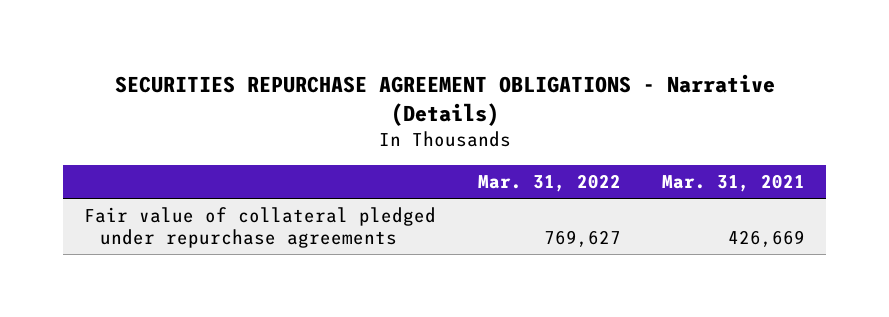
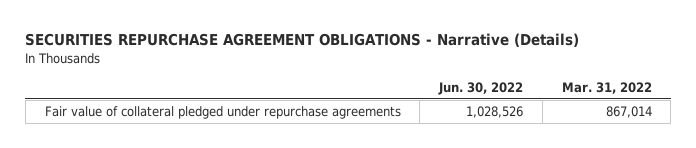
[662,173,806,192] Mar. 31, 2021 -> none
none -> [438,82,524,96] Jun. 30, 2022
[543,229,621,247] 769,627 -> [605,106,652,119] 867,014

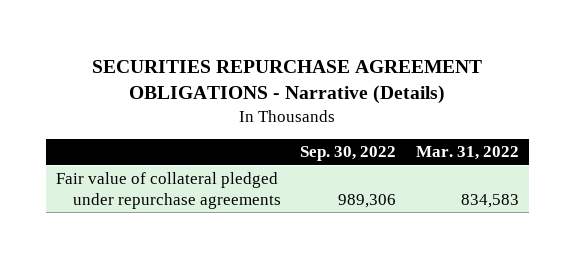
[438,82,524,96] Jun. 30, 2022 -> none
none -> [300,146,397,162] Sep. 30, 2022
[605,106,652,119] 867,014 -> [460,193,519,208] 834,583

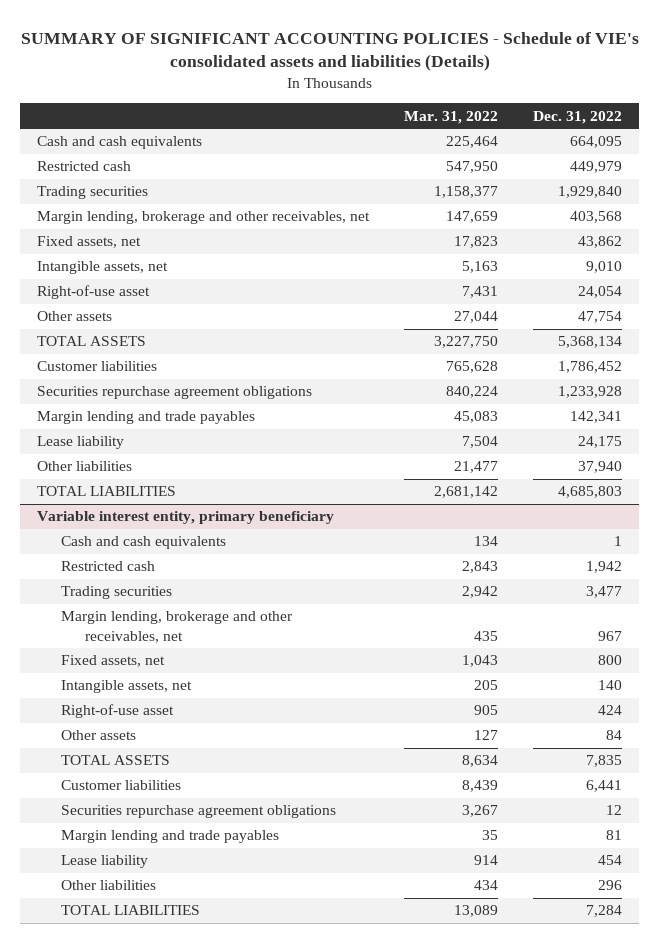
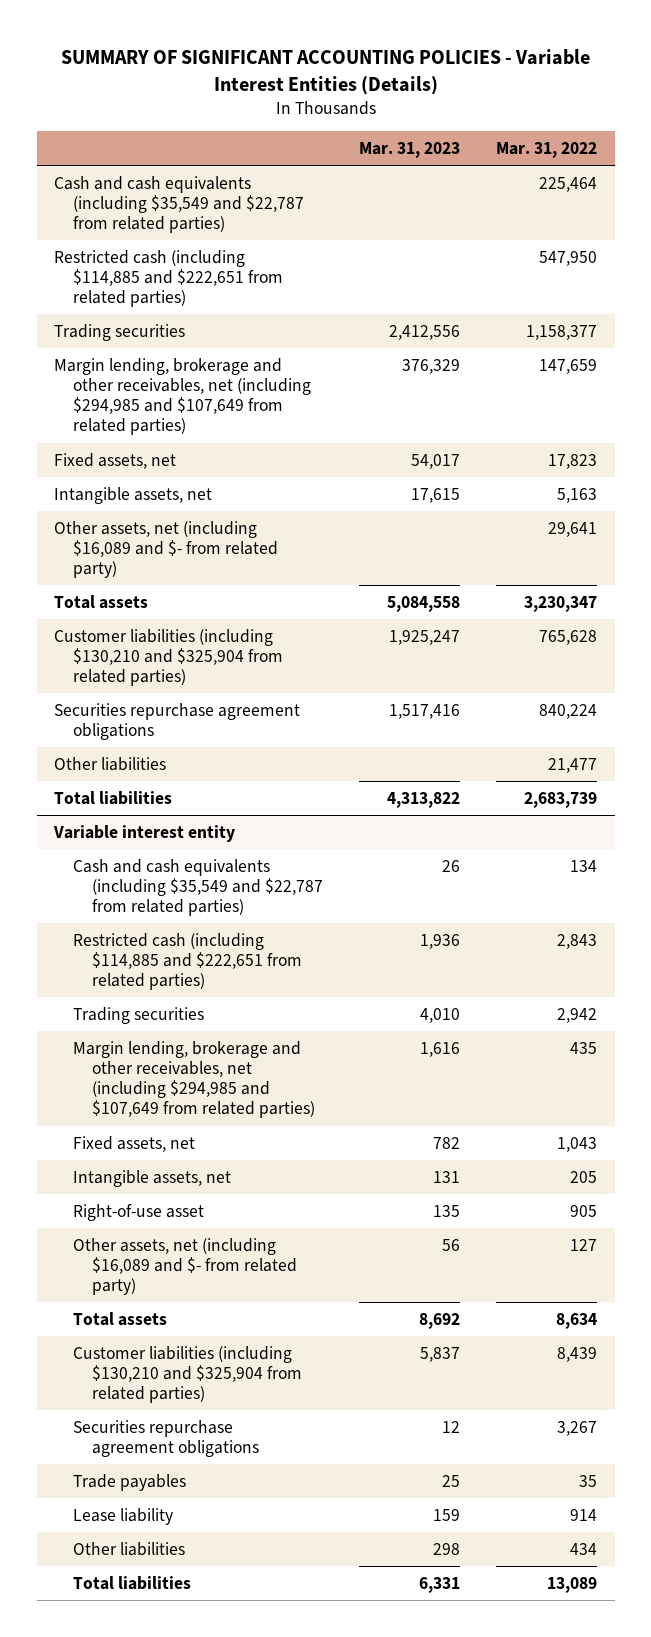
[20,31,639,72] SUMMARY OF SIGNIFICANT ACCOUNTING POLICIES - Schedule of VIE's consolidated assets and liabilities (Details) -> [60,48,590,95] SUMMARY OF SIGNIFICANT ACCOUNTING POLICIES - Variable Interest Entities (Details)
[532,110,622,124] Dec. 31, 2022 -> none
none -> [359,142,461,159] Mar. 31, 2023
[37,136,203,150] Cash and cash equivalents -> [54,175,305,234] Cash and cash equivalents (including $35,549 and $22,787 from related parties)
[37,161,132,172] Restricted cash -> [54,249,284,308] Restricted cash (including $114,885 and $222,651 from related parties)
[37,211,371,225] Margin lending, brokerage and other receivables, net -> [54,357,312,436] Margin lending, brokerage and other receivables, net (including $294,985 and $107,649 from related parties)
[37,285,151,300] Right-of-use asset -> none
[37,311,113,322] Other assets -> [54,520,279,579] Other assets, net (including $16,089 and $- from related party)
[454,311,499,324] 27,044 -> [547,521,597,537] 29,641
[37,336,147,347] TOTAL ASSETS -> [54,594,149,609] Total assets
[434,336,499,349] 3,227,750 -> [523,595,597,612] 3,230,347
[37,361,158,372] Customer liabilities -> [54,628,284,687] Customer liabilities (including $130,210 and $325,904 from related parties)
[37,411,256,425] Margin lending and trade payables -> none
[37,436,125,450] Lease liability -> none
[37,486,177,497] TOTAL LIABILITIES -> [54,790,173,805] Total liabilities
[434,486,499,499] 2,681,142 -> [523,791,597,808] 2,683,739
[37,511,335,525] Variable interest entity, primary beneficiary -> [53,824,236,842] Variable interest entity
[61,536,227,550] Cash and cash equivalents -> [73,858,324,917] Cash and cash equivalents (including $35,549 and $22,787 from related parties)
[61,561,156,572] Restricted cash -> [73,932,303,991] Restricted cash (including $114,885 and $222,651 from related parties)
[61,611,294,643] Margin lending, brokerage and other receivables, net -> [73,1040,316,1119] Margin lending, brokerage and other receivables, net (including $294,985 and $107,649 from related parties)
[61,730,137,741] Other assets -> [73,1237,298,1296] Other assets, net (including $16,089 and $- from related party)
[61,755,171,766] TOTAL ASSETS -> [73,1311,168,1326] Total assets
[61,780,182,791] Customer liabilities -> [73,1345,303,1404] Customer liabilities (including $130,210 and $325,904 from related parties)
[61,830,280,844] Margin lending and trade payables -> [73,1473,187,1491] Trade payables
[61,905,201,916] TOTAL LIABILITIES -> [73,1575,192,1590] Total liabilities

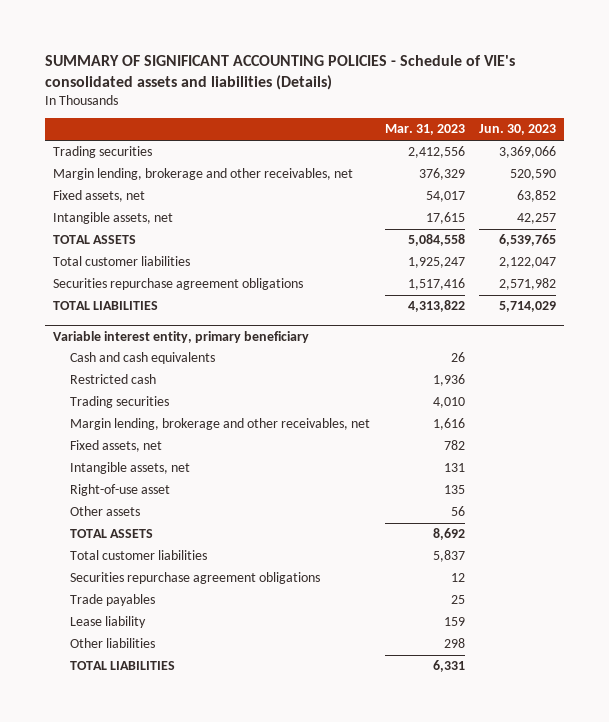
[60,48,590,95] SUMMARY OF SIGNIFICANT ACCOUNTING POLICIES - Variable Interest Entities (Details) -> [45,54,516,90] SUMMARY OF SIGNIFICANT ACCOUNTING POLICIES - Schedule of VIE's consolidated assets and liabilities (Details)
[495,142,597,159] Mar. 31, 2022 -> none
none -> [479,124,557,136] Jun. 30, 2023
[54,175,305,234] Cash and cash equivalents (including $35,549 and $22,787 from related parties) -> none
[54,249,284,308] Restricted cash (including $114,885 and $222,651 from related parties) -> none
[54,357,312,436] Margin lending, brokerage and other receivables, net (including $294,985 and $107,649 from related parties) -> [52,168,353,181] Margin lending, brokerage and other receivables, net
[54,520,279,579] Other assets, net (including $16,089 and $- from related party) -> none
[54,594,149,609] Total assets -> [52,235,136,245] TOTAL ASSETS
[54,628,284,687] Customer liabilities (including $130,210 and $325,904 from related parties) -> [52,256,190,267] Total customer liabilities
[54,756,167,771] Other liabilities -> none
[54,790,173,805] Total liabilities -> [52,301,158,311] TOTAL LIABILITIES
[53,824,236,842] Variable interest entity -> [52,330,309,343] Variable interest entity, primary beneficiary
[73,858,324,917] Cash and cash equivalents (including $35,549 and $22,787 from related parties) -> [70,352,216,365] Cash and cash equivalents
[73,932,303,991] Restricted cash (including $114,885 and $222,651 from related parties) -> [70,374,157,385] Restricted cash
[73,1040,316,1119] Margin lending, brokerage and other receivables, net (including $294,985 and $107,649 from related parties) -> [70,418,371,431] Margin lending, brokerage and other receivables, net
[73,1237,298,1296] Other assets, net (including $16,089 and $- from related party) -> [70,506,141,517] Other assets
[73,1311,168,1326] Total assets -> [70,529,154,539] TOTAL ASSETS
[73,1345,303,1404] Customer liabilities (including $130,210 and $325,904 from related parties) -> [70,550,208,561] Total customer liabilities
[73,1575,192,1590] Total liabilities -> [70,661,176,671] TOTAL LIABILITIES

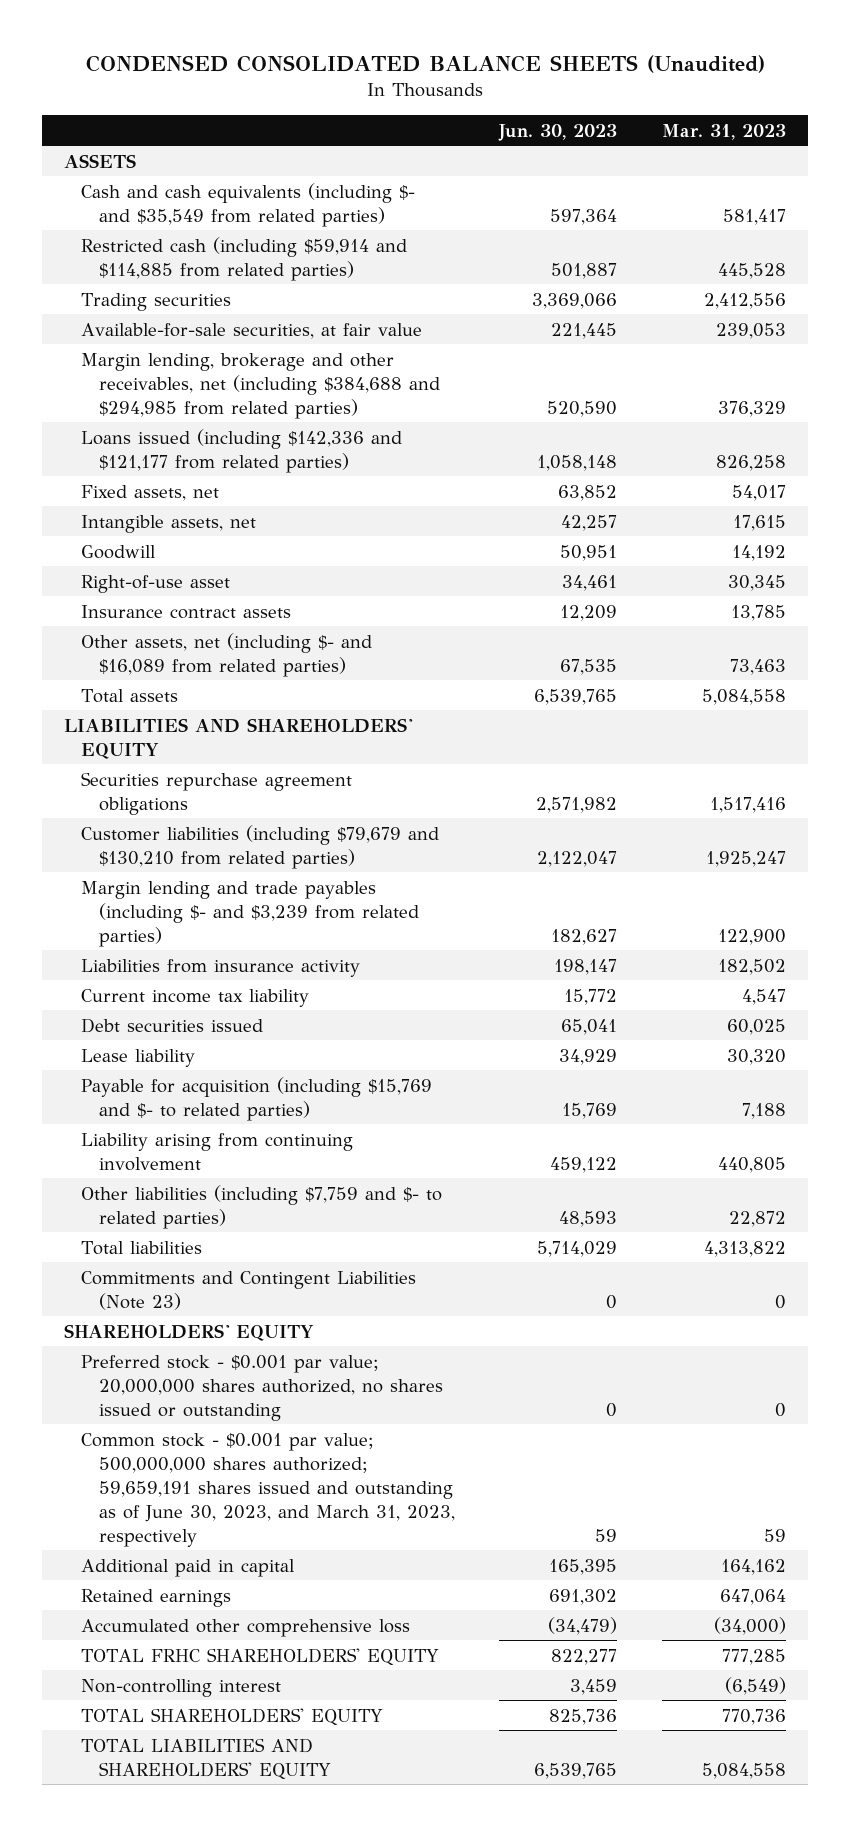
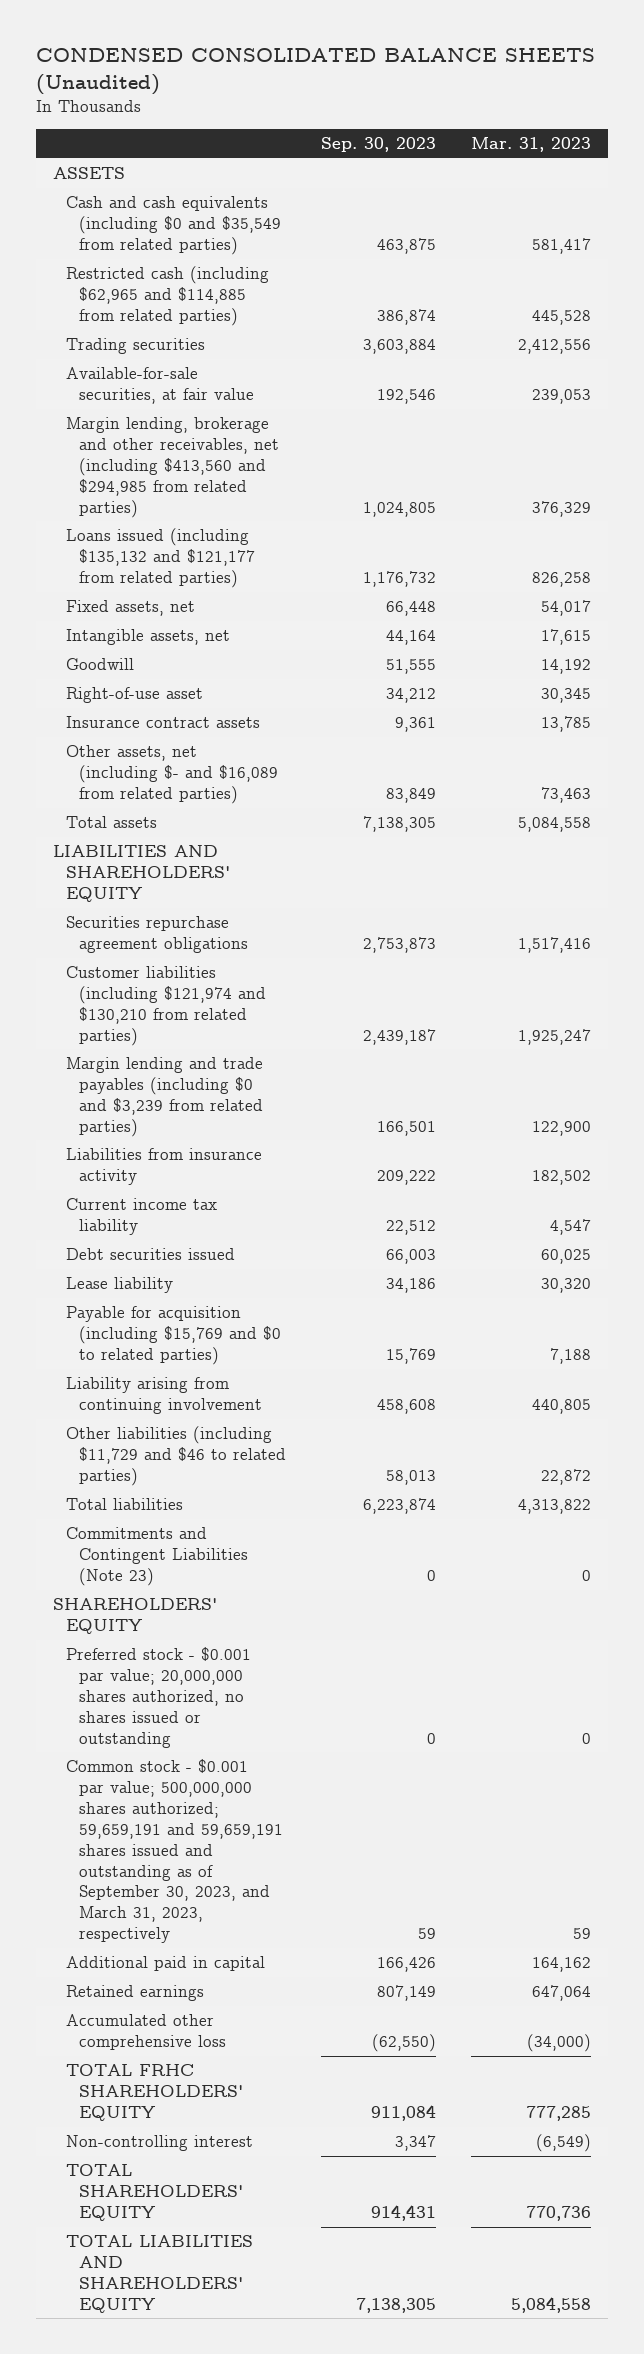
[498,123,618,141] Jun. 30, 2023 -> none
none -> [321,137,437,153] Sep. 30, 2023
[81,182,416,227] Cash and cash equivalents (including $- and $35,549 from related parties) -> [66,196,282,256] Cash and cash equivalents (including $0 and $35,549 from related parties)
[81,236,408,281] Restricted cash (including $59,914 and $114,885 from related parties) -> [66,266,270,327] Restricted cash (including $62,965 and $114,885 from related parties)
[81,352,440,419] Margin lending, brokerage and other receivables, net (including $384,688 and $294,985 from related parties) -> [66,417,280,518] Margin lending, brokerage and other receivables, net (including $413,560 and $294,985 from related parties)
[81,428,403,473] Loans issued (including $142,336 and $121,177 from related parties) -> [66,528,256,589] Loans issued (including $135,132 and $121,177 from related parties)
[81,824,440,869] Customer liabilities (including $79,679 and $130,210 from related parties) -> [66,966,267,1046] Customer liabilities (including $121,974 and $130,210 from related parties)
[81,880,419,947] Margin lending and trade payables (including $- and $3,239 from related parties) -> [66,1057,264,1137] Margin lending and trade payables (including $0 and $3,239 from related parties)
[81,1076,433,1121] Payable for acquisition (including $15,769 and $- to related parties) -> [66,1306,282,1366] Payable for acquisition (including $15,769 and $0 to related parties)
[81,1184,443,1229] Other liabilities (including $7,759 and $- to related parties) -> [66,1426,287,1487] Other liabilities (including $11,729 and $46 to related parties)
[81,1432,455,1547] Common stock - $0.001 par value; 500,000,000 shares authorized; 59,659,191 shares issued and outstanding as of June 30, 2023, and March 31, 2023, respectively -> [66,1759,284,1944] Common stock - $0.001 par value; 500,000,000 shares authorized; 59,659,191 and 59,659,191 shares issued and outstanding as of September 30, 2023, and March 31, 2023, respectively

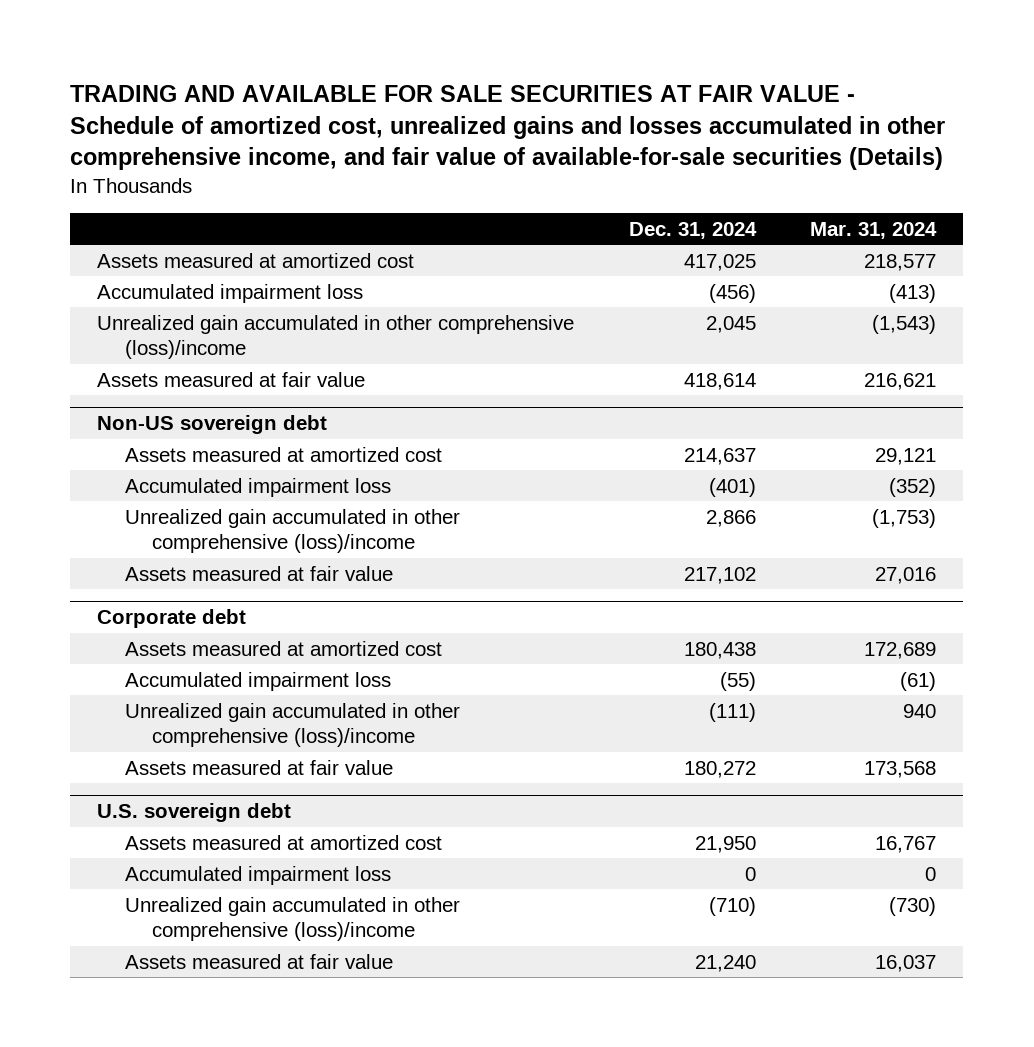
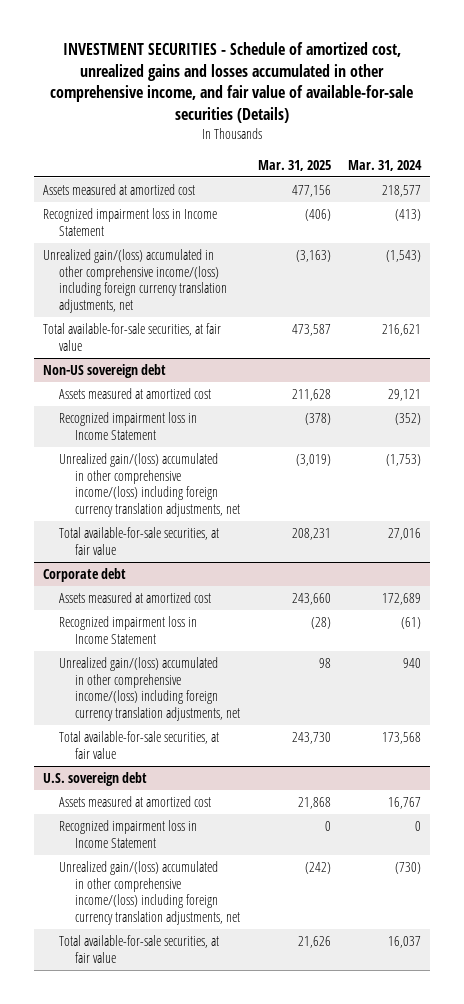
[70,85,946,171] TRADING AND AVAILABLE FOR SALE SECURITIES AT FAIR VALUE - Schedule of amortized cost, unrealized gains and losses accumulated in other comprehensive income, and fair value of available-for-sale securities (Details) -> [49,42,413,123] INVESTMENT SECURITIES - Schedule of amortized cost, unrealized gains and losses accumulated in other comprehensive income, and fair value of available-for-sale securities (Details)
[628,221,757,239] Dec. 31, 2024 -> none
none -> [257,159,331,171] Mar. 31, 2025
[97,283,364,303] Accumulated impairment loss -> [42,208,217,236] Recognized impairment loss in Income Statement
[97,314,575,360] Unrealized gain accumulated in other comprehensive (loss)/income -> [42,249,227,313] Unrealized gain/(loss) accumulated in other comprehensive income/(loss) including foreign currency translation adjustments, net
[97,371,366,387] Assets measured at fair value -> [42,323,221,351] Total available-for-sale securities, at fair value
[124,477,391,497] Accumulated impairment loss -> [58,412,197,440] Recognized impairment loss in Income Statement
[124,508,460,554] Unrealized gain accumulated in other comprehensive (loss)/income -> [58,453,241,517] Unrealized gain/(loss) accumulated in other comprehensive income/(loss) including foreign currency translation adjustments, net
[124,565,393,581] Assets measured at fair value -> [58,527,219,555] Total available-for-sale securities, at fair value
[124,671,391,691] Accumulated impairment loss -> [58,616,197,644] Recognized impairment loss in Income Statement
[124,702,460,748] Unrealized gain accumulated in other comprehensive (loss)/income -> [58,657,241,721] Unrealized gain/(loss) accumulated in other comprehensive income/(loss) including foreign currency translation adjustments, net
[124,759,393,775] Assets measured at fair value -> [58,731,219,759] Total available-for-sale securities, at fair value
[124,865,391,885] Accumulated impairment loss -> [58,820,197,848] Recognized impairment loss in Income Statement
[124,896,460,942] Unrealized gain accumulated in other comprehensive (loss)/income -> [58,861,241,925] Unrealized gain/(loss) accumulated in other comprehensive income/(loss) including foreign currency translation adjustments, net
[124,953,393,969] Assets measured at fair value -> [58,935,219,963] Total available-for-sale securities, at fair value

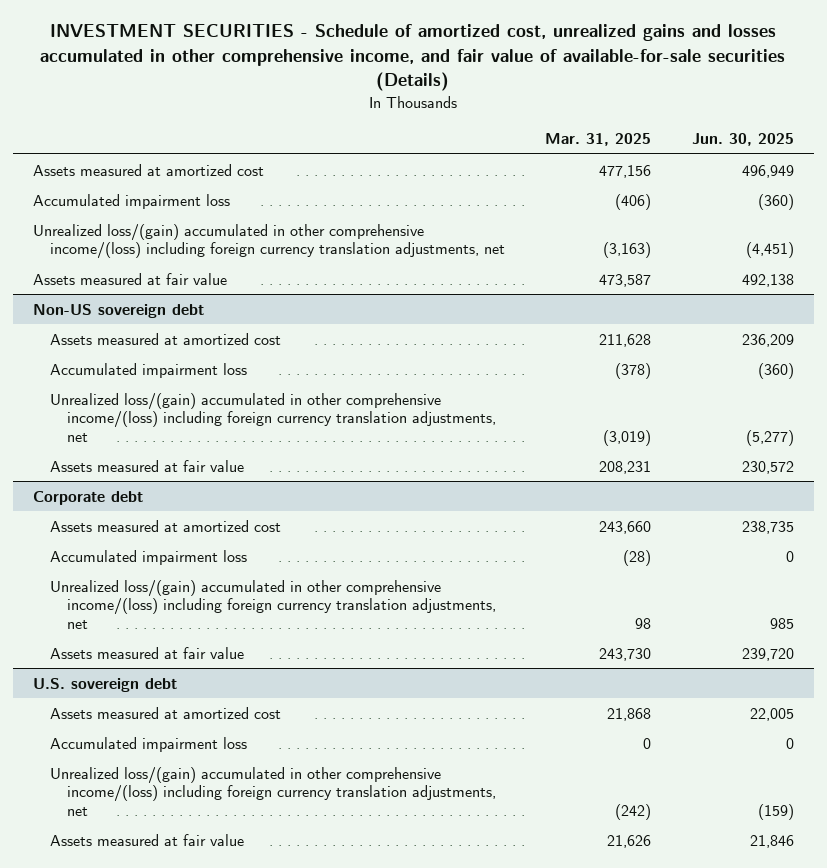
[348,159,423,171] Mar. 31, 2024 -> none
none -> [691,133,794,147] Jun. 30, 2025
[42,208,217,236] Recognized impairment loss in Income Statement -> [33,193,231,209] Accumulated impairment loss
[42,249,227,313] Unrealized gain/(loss) accumulated in other comprehensive income/(loss) including foreign currency translation adjustments, net -> [33,223,505,260] Unrealized loss/(gain) accumulated in other comprehensive income/(loss) including foreign currency translation adjustments, net
[42,323,221,351] Total available-for-sale securities, at fair value -> [33,272,228,285] Assets measured at fair value
[58,412,197,440] Recognized impairment loss in Income Statement -> [49,362,247,378] Accumulated impairment loss
[58,453,241,517] Unrealized gain/(loss) accumulated in other comprehensive income/(loss) including foreign currency translation adjustments, net -> [49,392,496,442] Unrealized loss/(gain) accumulated in other comprehensive income/(loss) including foreign currency translation adjustments, net
[58,527,219,555] Total available-for-sale securities, at fair value -> [49,459,244,472] Assets measured at fair value
[58,616,197,644] Recognized impairment loss in Income Statement -> [49,549,247,565] Accumulated impairment loss
[58,657,241,721] Unrealized gain/(loss) accumulated in other comprehensive income/(loss) including foreign currency translation adjustments, net -> [49,579,496,629] Unrealized loss/(gain) accumulated in other comprehensive income/(loss) including foreign currency translation adjustments, net
[58,731,219,759] Total available-for-sale securities, at fair value -> [49,646,244,659] Assets measured at fair value
[58,820,197,848] Recognized impairment loss in Income Statement -> [49,736,247,752] Accumulated impairment loss
[58,861,241,925] Unrealized gain/(loss) accumulated in other comprehensive income/(loss) including foreign currency translation adjustments, net -> [49,766,496,816] Unrealized loss/(gain) accumulated in other comprehensive income/(loss) including foreign currency translation adjustments, net
[58,935,219,963] Total available-for-sale securities, at fair value -> [49,833,244,846] Assets measured at fair value

